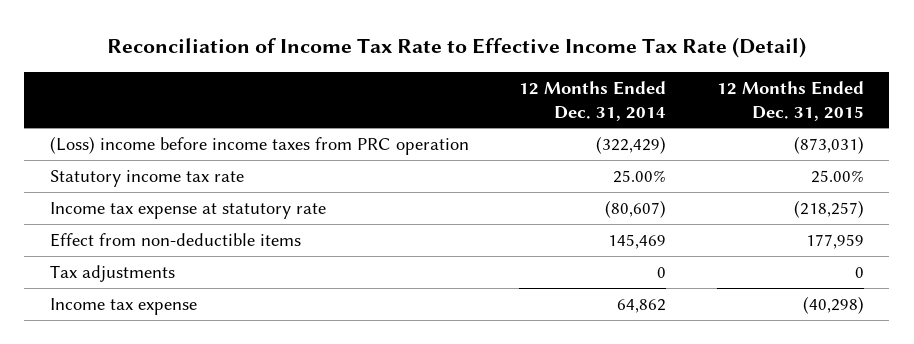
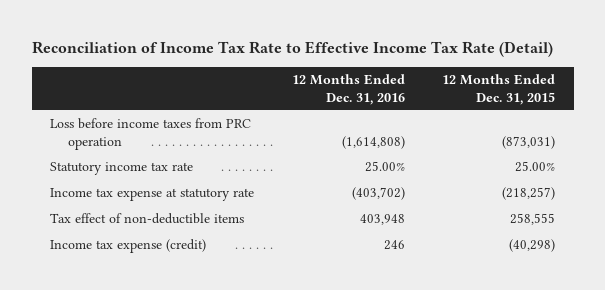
[519,80,667,121] 12 Months Ended Dec. 31, 2014 -> none
none -> [291,74,405,105] 12 Months Ended Dec. 31, 2016
[49,135,469,155] (Loss) income before income taxes from PRC operation -> [50,118,252,150] Loss before income taxes from PRC operation
[49,264,175,282] Tax adjustments -> none
[49,232,301,247] Effect from non-deductible items -> [50,213,245,225] Tax effect of non-deductible items
[805,233,864,249] 177,959 -> [510,213,556,226] 258,555
[49,297,197,315] Income tax expense -> [50,239,207,254] Income tax expense (credit)

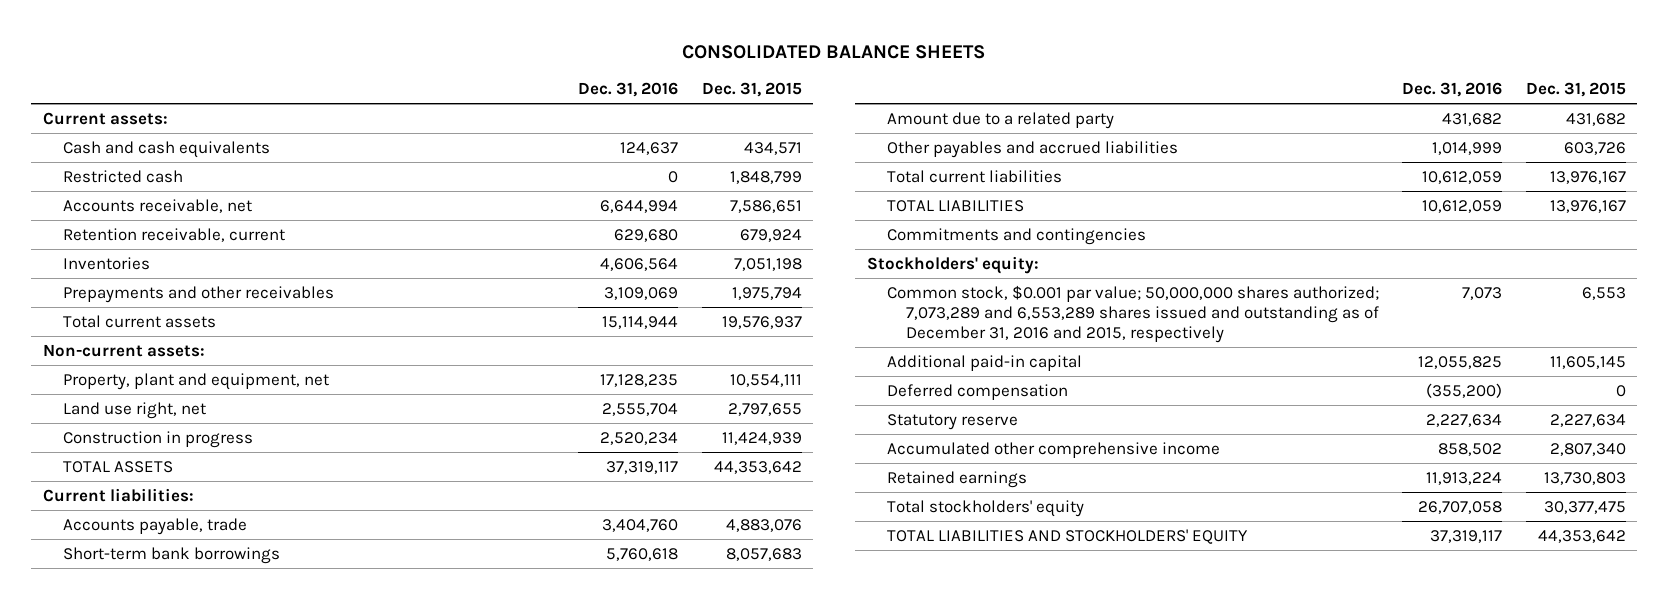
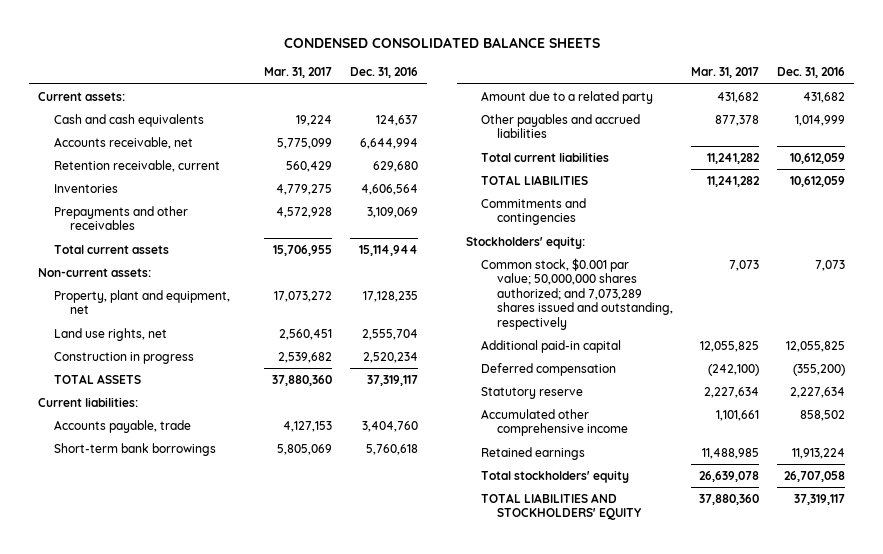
[682,44,986,59] CONSOLIDATED BALANCE SHEETS -> [283,37,600,49] CONDENSED CONSOLIDATED BALANCE SHEETS
[701,82,802,98] Dec. 31, 2015 -> none
none -> [263,67,332,79] Mar. 31, 2017
[62,169,183,183] Restricted cash -> none
[62,401,206,419] Land use right, net -> [53,328,167,342] Land use rights, net
[886,284,1380,343] Common stock, $0.001 par value; 50,000,000 shares authorized; 7,073,289 and 6,553,289 shares issued and outstanding as of December 31, 2016 and 2015, respectively -> [481,258,674,330] Common stock, $0.001 par value; 50,000,000 shares authorized; and 7,073,289 shares issued and outstanding, respectively

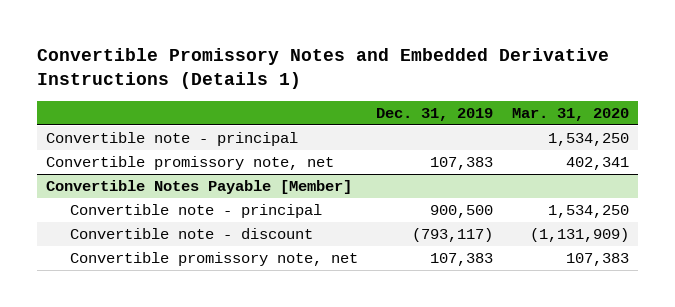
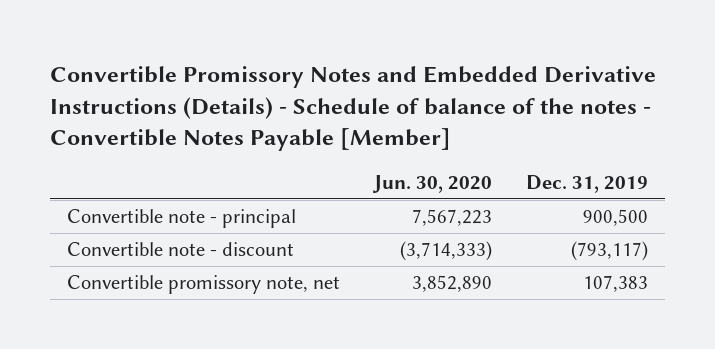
[36,47,609,90] Convertible Promissory Notes and Embedded Derivative Instructions (Details 1) -> [50,65,657,152] Convertible Promissory Notes and Embedded Derivative Instructions (Details) - Schedule of balance of the notes - Convertible Notes Payable [Member]
[511,108,629,122] Mar. 31, 2020 -> none
none -> [372,174,493,193] Jun. 30, 2020
[45,132,298,147] Convertible note - principal -> none
[45,156,334,171] Convertible promissory note, net -> none
[45,180,352,195] Convertible Notes Payable [Member] -> none

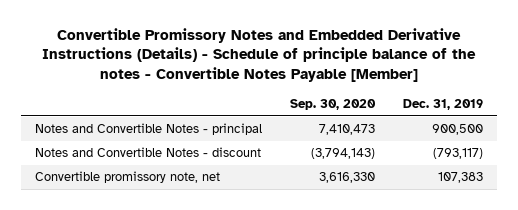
[50,65,657,152] Convertible Promissory Notes and Embedded Derivative Instructions (Details) - Schedule of balance of the notes - Convertible Notes Payable [Member] -> [42,28,477,82] Convertible Promissory Notes and Embedded Derivative Instructions (Details) - Schedule of principle balance of the notes - Convertible Notes Payable [Member]
[372,174,493,193] Jun. 30, 2020 -> none
none -> [290,98,377,110] Sep. 30, 2020
[67,209,297,229] Convertible note - principal -> [34,123,262,136] Notes and Convertible Notes - principal
[67,242,295,257] Convertible note - discount -> [34,147,261,158] Notes and Convertible Notes - discount

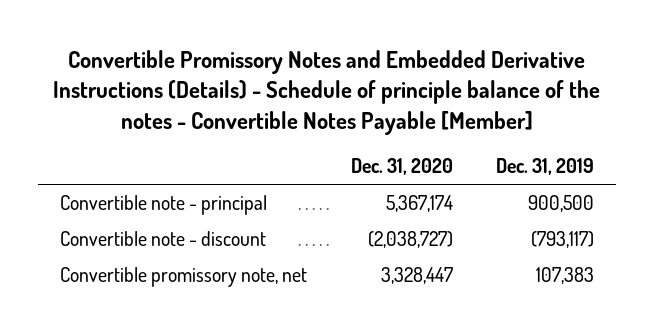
[290,98,377,110] Sep. 30, 2020 -> none
none -> [350,158,453,176] Dec. 31, 2020
[34,123,262,136] Notes and Convertible Notes - principal -> [60,195,268,216] Convertible note - principal
[34,147,261,158] Notes and Convertible Notes - discount -> [60,231,267,247] Convertible note - discount

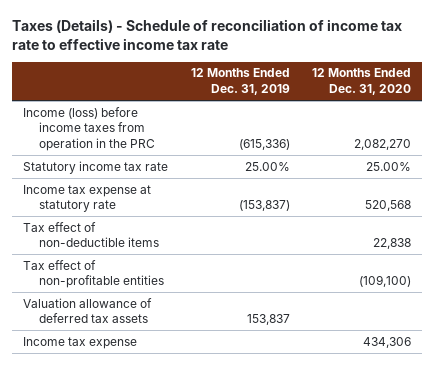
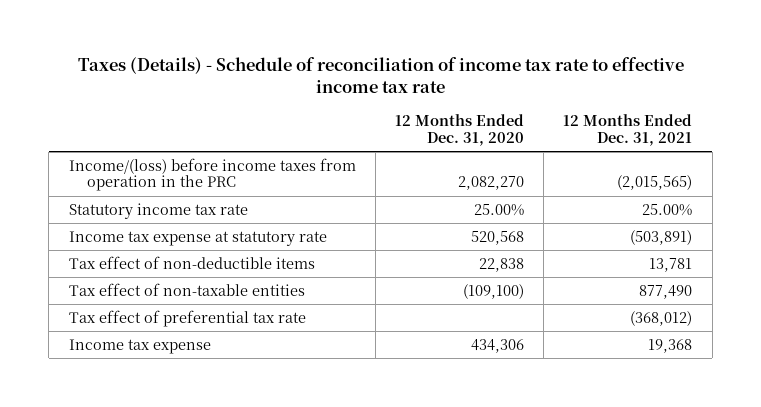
[190,68,290,96] 12 Months Ended Dec. 31, 2019 -> none
none -> [563,114,693,146] 12 Months Ended Dec. 31, 2021
[23,106,155,151] Income (loss) before income taxes from operation in the PRC -> [68,157,356,192] Income/(loss) before income taxes from operation in the PRC
[23,297,153,324] Valuation allowance of deferred tax assets -> none
[23,259,164,289] Tax effect of non-profitable entities -> [68,282,305,296] Tax effect of non-taxable entities
none -> [68,309,306,327] Tax effect of preferential tax rate

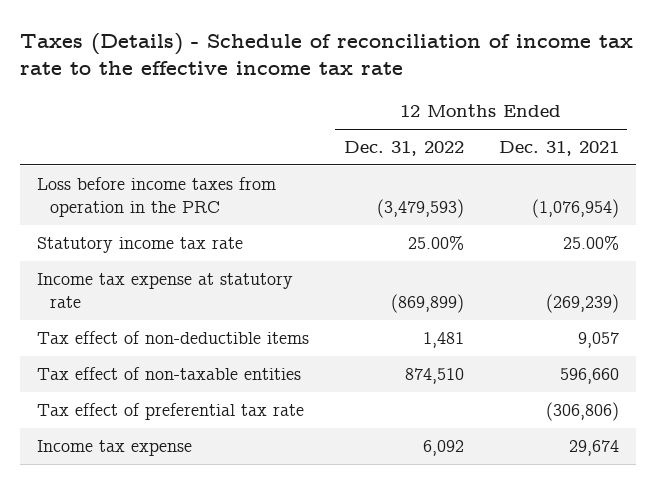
[77,57,684,94] Taxes (Details) - Schedule of reconciliation of income tax rate to effective income tax rate -> [19,32,633,76] Taxes (Details) - Schedule of reconciliation of income tax rate to the effective income tax rate
[395,114,525,146] 12 Months Ended Dec. 31, 2020 -> none
none -> [343,141,464,157] Dec. 31, 2022
[68,157,356,192] Income/(loss) before income taxes from operation in the PRC -> [37,177,277,217] Loss before income taxes from operation in the PRC
[617,175,693,191] (2,015,565) -> [531,198,619,218] (1,076,954)
[630,229,693,245] (503,891) -> [545,293,619,313] (269,239)
[649,257,693,272] 13,781 -> [577,332,619,349] 9,057
[639,284,693,299] 877,490 -> [559,368,619,385] 596,660
[630,310,693,326] (368,012) -> [545,402,619,422] (306,806)
[648,338,693,353] 19,368 -> [568,440,619,457] 29,674

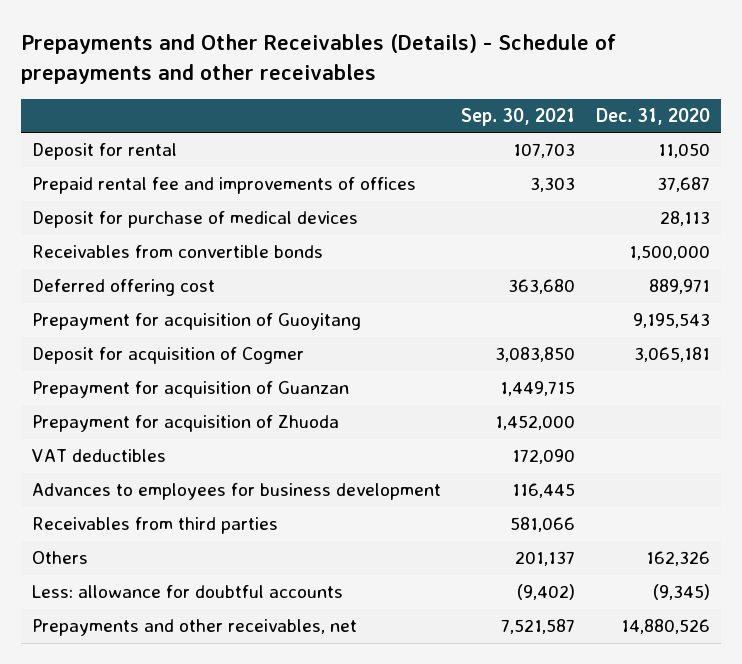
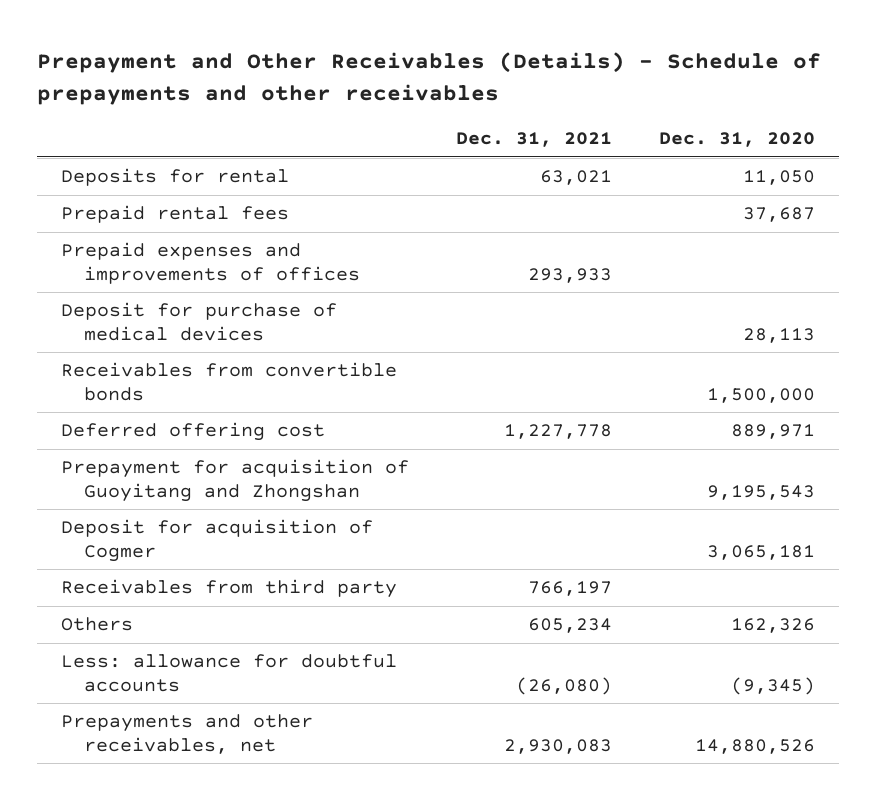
[21,34,617,84] Prepayments and Other Receivables (Details) - Schedule of prepayments and other receivables -> [37,52,822,105] Prepayment and Other Receivables (Details) - Schedule of prepayments and other receivables
[461,108,576,127] Sep. 30, 2021 -> none
none -> [455,132,612,148] Dec. 31, 2021
[31,143,177,161] Deposit for rental -> [60,168,289,187] Deposits for rental
[31,177,416,195] Prepaid rental fee and improvements of offices -> [60,205,289,224] Prepaid rental fees
none -> [60,242,361,284] Prepaid expenses and improvements of offices
[31,313,361,331] Prepayment for acquisition of Guoyitang -> [60,459,409,502] Prepayment for acquisition of Guoyitang and Zhongshan
[31,381,349,399] Prepayment for acquisition of Guanzan -> none
[31,415,339,433] Prepayment for acquisition of Zhuoda -> none
[31,449,166,463] VAT deductibles -> none
[31,483,441,501] Advances to employees for business development -> none
[31,517,278,535] Receivables from third parties -> [60,579,397,599] Receivables from third party

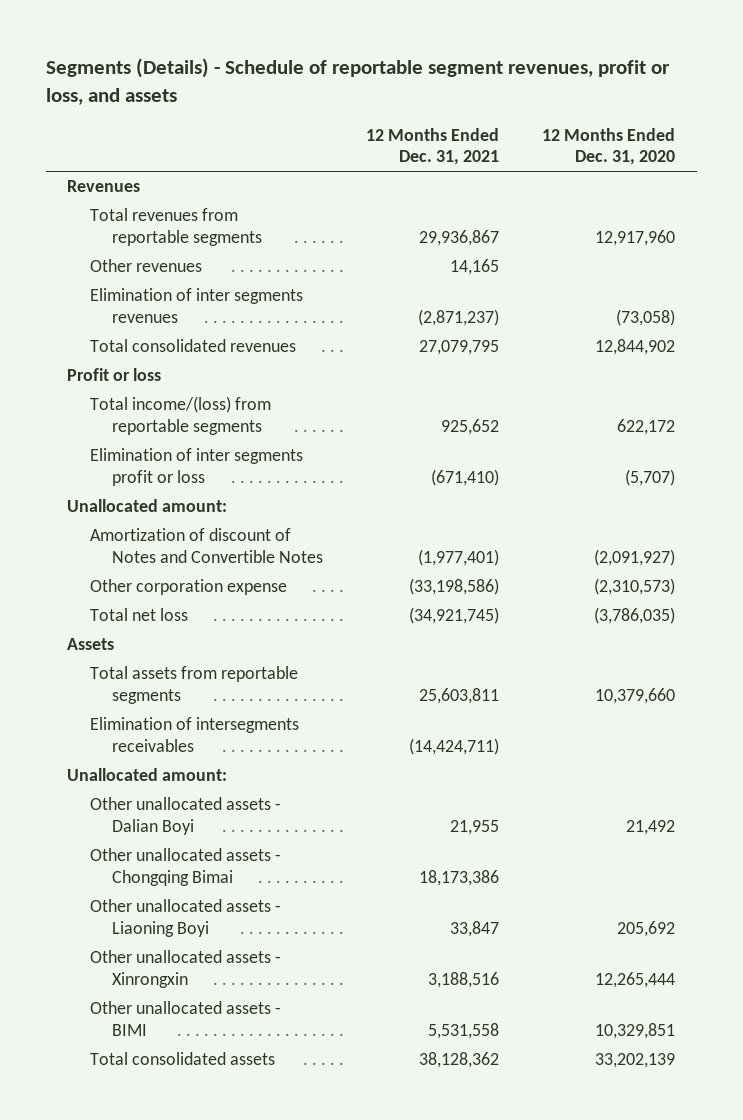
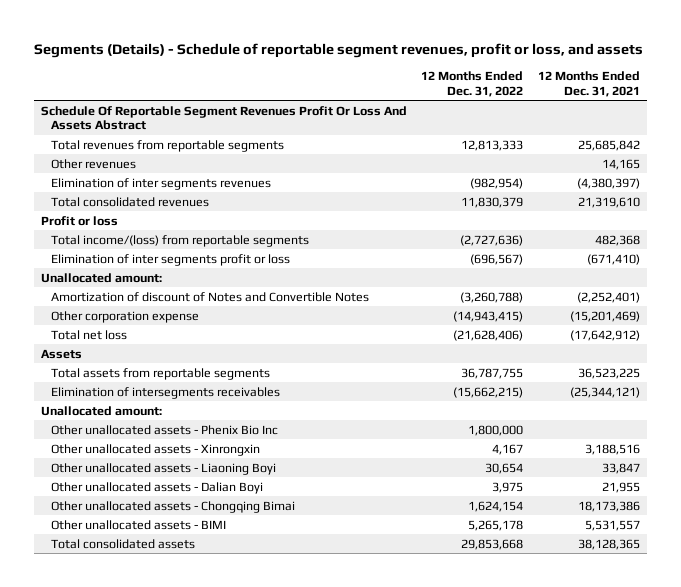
[542,127,676,166] 12 Months Ended Dec. 31, 2020 -> none
none -> [421,70,524,97] 12 Months Ended Dec. 31, 2022
[67,180,141,193] Revenues -> none
none -> [41,105,408,131] Schedule Of Reportable Segment Revenues Profit Or Loss And Assets Abstract
[419,230,500,247] 29,936,867 -> [577,139,640,151] 25,685,842
[418,309,500,327] (2,871,237) -> [576,177,640,189] (4,380,397)
[419,340,500,356] 27,079,795 -> [577,196,640,208] 21,319,610
[441,419,500,436] 925,652 -> [594,234,640,246] 482,368
[418,549,500,567] (1,977,401) -> [576,291,640,303] (2,252,401)
[409,578,500,596] (33,198,586) -> [569,310,640,322] (15,201,469)
[409,607,500,625] (34,921,745) -> [569,329,640,341] (17,642,912)
[419,688,500,705] 25,603,811 -> [577,367,640,379] 36,523,225
[409,738,500,756] (14,424,711) -> [569,386,640,398] (25,344,121)
none -> [50,424,278,435] Other unallocated assets - Phenix Bio Inc
[89,950,281,989] Other unallocated assets - Xinrongxin -> [50,443,260,456] Other unallocated assets - Xinrongxin
[89,899,281,938] Other unallocated assets - Liaoning Boyi -> [50,462,276,475] Other unallocated assets - Liaoning Boyi
[428,1023,500,1040] 5,531,558 -> [584,519,640,531] 5,531,557
[419,1052,500,1069] 38,128,362 -> [577,538,640,550] 38,128,365

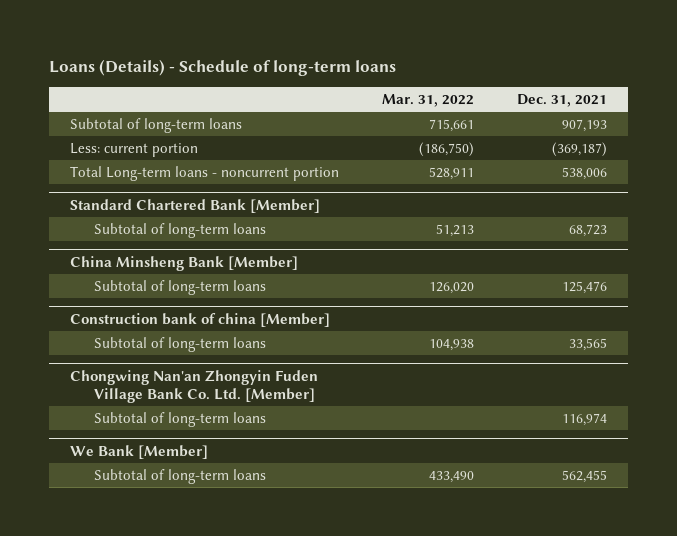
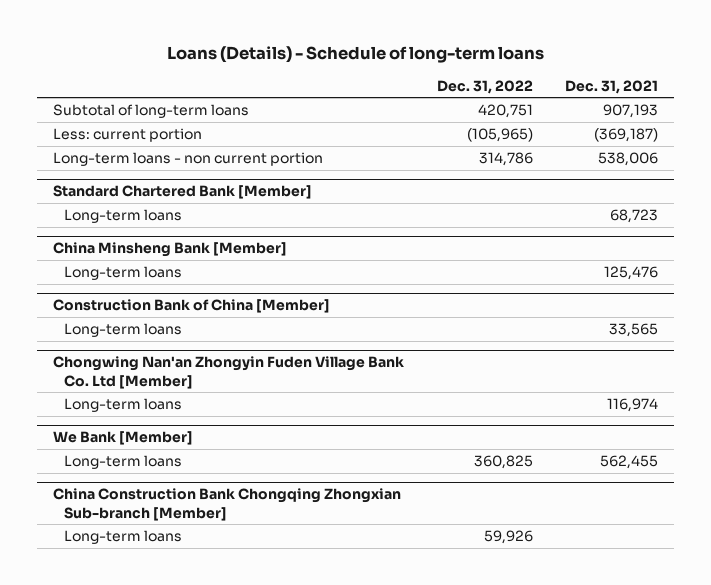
[382,94,475,108] Mar. 31, 2022 -> none
none -> [436,79,533,94] Dec. 31, 2022
[70,166,340,182] Total Long-term loans - noncurrent portion -> [53,152,324,167] Long-term loans - non current portion
[93,223,266,239] Subtotal of long-term loans -> [64,209,183,224] Long-term loans
[93,280,266,296] Subtotal of long-term loans -> [64,266,183,281] Long-term loans
[70,312,331,327] Construction bank of china [Member] -> [53,299,331,314] Construction Bank of China [Member]
[93,337,266,353] Subtotal of long-term loans -> [64,323,183,338] Long-term loans
[70,369,319,403] Chongwing Nan'an Zhongyin Fuden Village Bank Co. Ltd. [Member] -> [53,356,405,389] Chongwing Nan'an Zhongyin Fuden Village Bank Co. Ltd [Member]
[93,412,266,428] Subtotal of long-term loans -> [64,398,183,413] Long-term loans
[93,469,266,485] Subtotal of long-term loans -> [64,455,183,470] Long-term loans
none -> [53,488,402,521] China Construction Bank Chongqing Zhongxian Sub-branch [Member]
none -> [64,530,183,545] Long-term loans

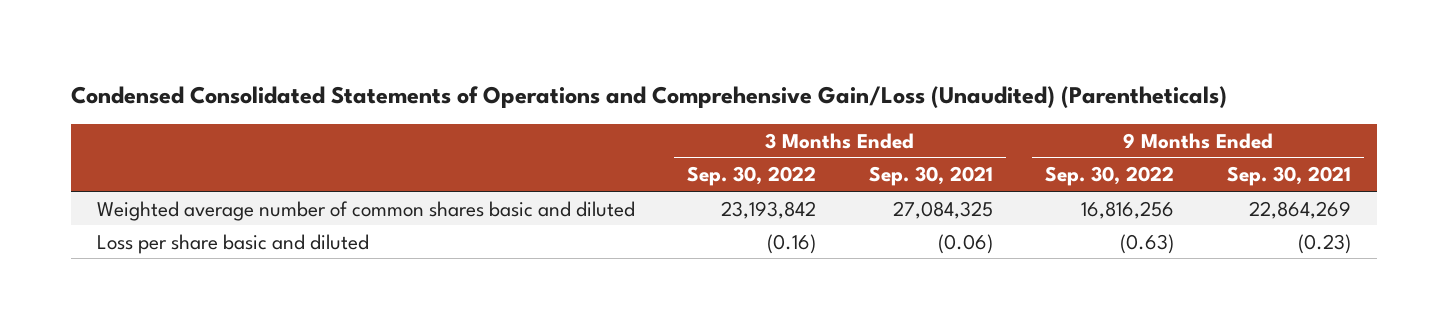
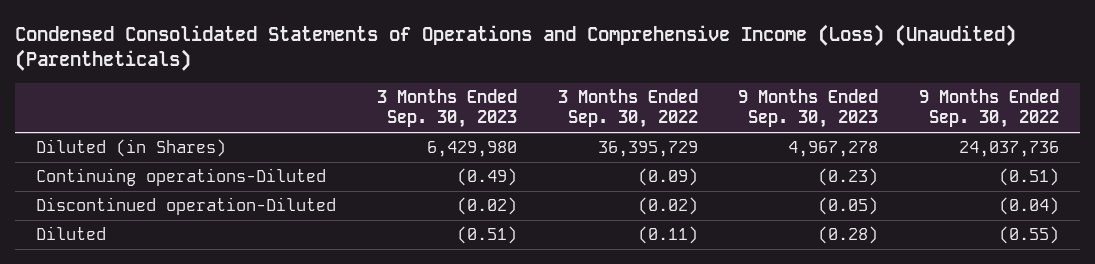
[70,86,1227,109] Condensed Consolidated Statements of Operations and Comprehensive Gain/Loss (Unaudited) (Parentheticals) -> [15,23,1017,72] Condensed Consolidated Statements of Operations and Comprehensive Income (Loss) (Unaudited) (Parentheticals)
[868,166,993,187] Sep. 30, 2021 -> none
[1226,166,1351,187] Sep. 30, 2021 -> none
none -> [376,88,517,129] 3 Months Ended Sep. 30, 2023
none -> [738,88,879,129] 9 Months Ended Sep. 30, 2023
[96,233,369,254] Loss per share basic and diluted -> none
[96,200,635,221] Weighted average number of common shares basic and diluted -> [35,139,226,158] Diluted (in Shares)
[721,200,817,219] 23,193,842 -> [597,141,698,158] 36,395,729
[1081,200,1175,219] 16,816,256 -> [959,141,1060,158] 24,037,736
none -> [35,168,326,187] Continuing operations-Diluted
none -> [35,197,336,216] Discontinued operation-Diluted
none -> [35,226,106,241] Diluted

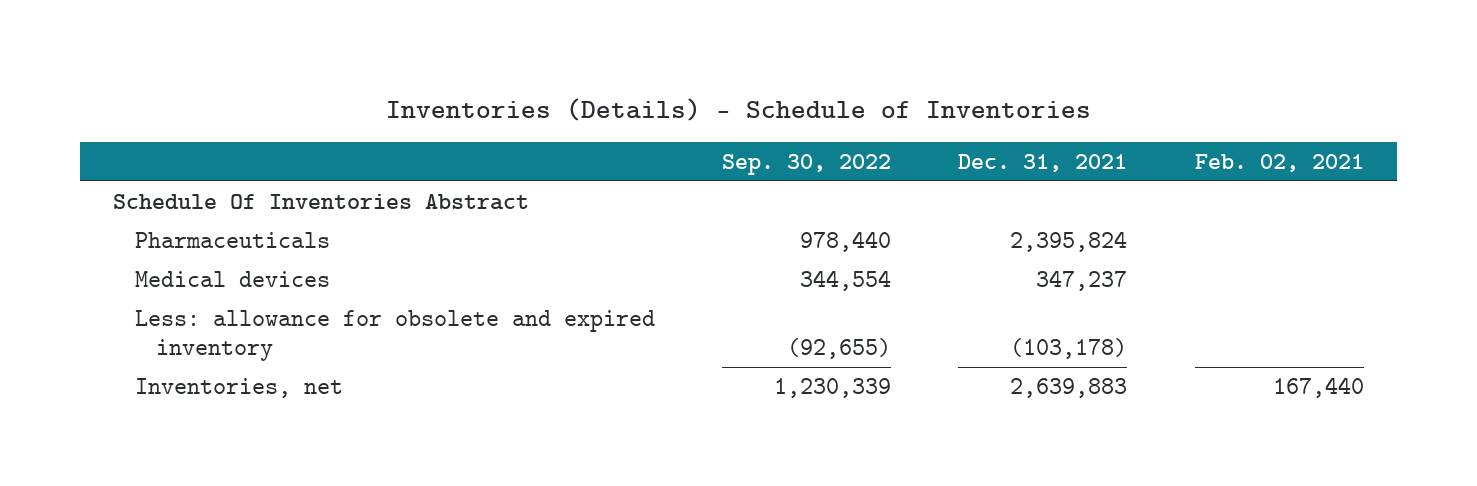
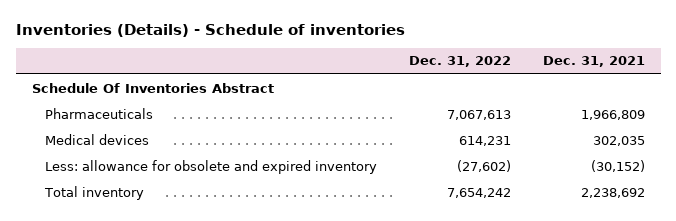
[385,97,1091,121] Inventories (Details) - Schedule of Inventories -> [15,24,405,38] Inventories (Details) - Schedule of inventories
[722,153,892,175] Sep. 30, 2022 -> none
[1194,153,1364,172] Feb. 02, 2021 -> none
none -> [408,56,511,68] Dec. 31, 2022
[134,377,343,398] Inventories, net -> none
[1010,230,1128,252] 2,395,824 -> [580,109,645,120] 1,966,809
[1036,269,1128,291] 347,237 -> [592,135,645,146] 302,035
[1010,337,1128,359] (103,178) -> [590,159,645,172] (30,152)
none -> [43,185,144,200] Total inventory

